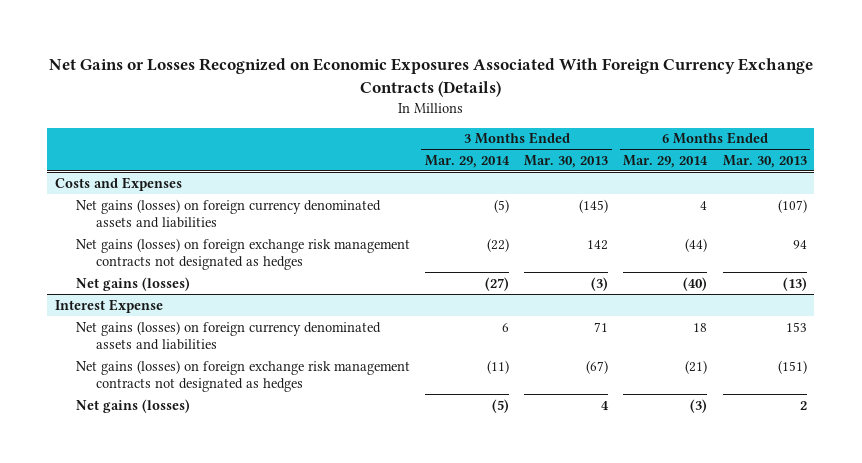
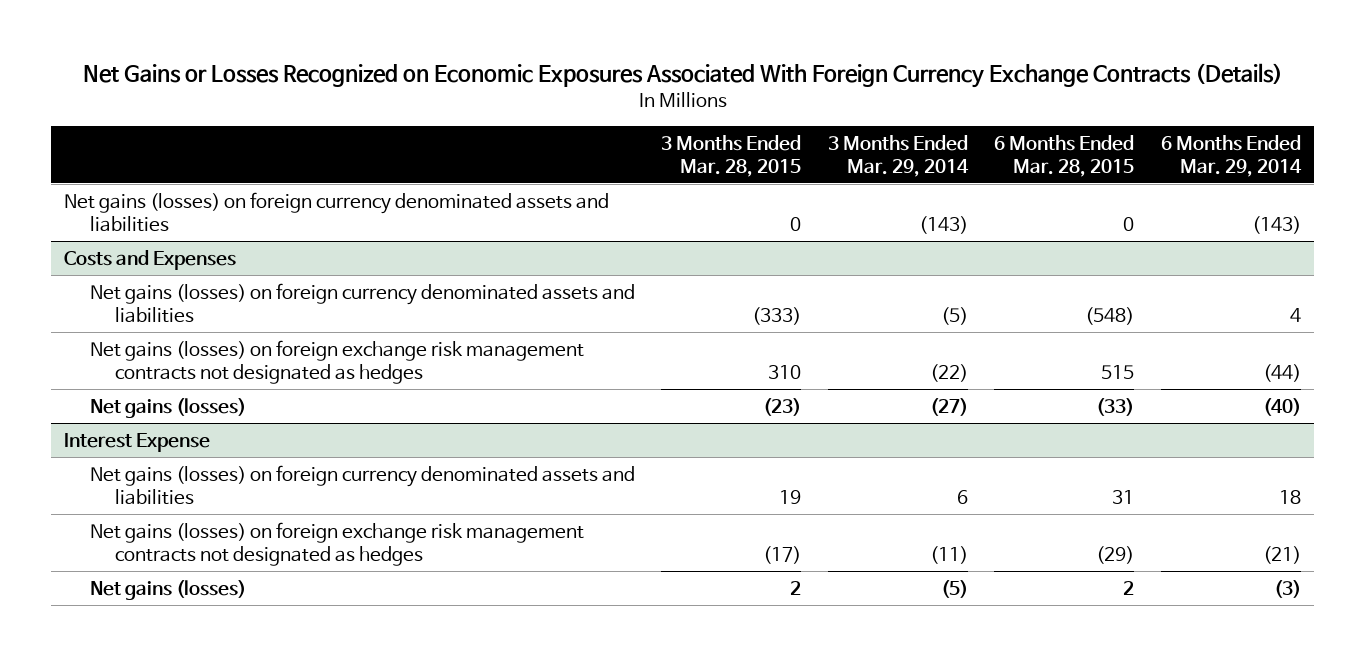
[524,154,609,168] Mar. 30, 2013 -> none
[722,154,807,168] Mar. 30, 2013 -> none
none -> [661,134,802,178] 3 Months Ended Mar. 28, 2015
none -> [994,134,1135,178] 6 Months Ended Mar. 28, 2015
none -> [64,191,610,233] Net gains (losses) on foreign currency denominated assets and liabilities

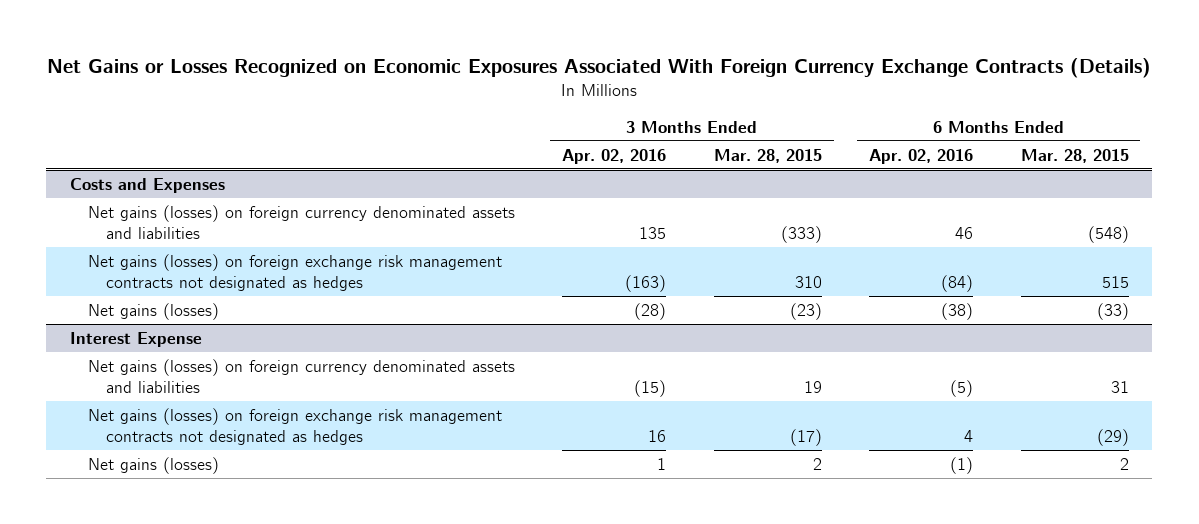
[827,134,969,178] 3 Months Ended Mar. 29, 2014 -> none
[1160,134,1302,178] 6 Months Ended Mar. 29, 2014 -> none
none -> [562,148,667,164] Apr. 02, 2016
none -> [869,148,974,164] Apr. 02, 2016
[64,191,610,233] Net gains (losses) on foreign currency denominated assets and liabilities -> none

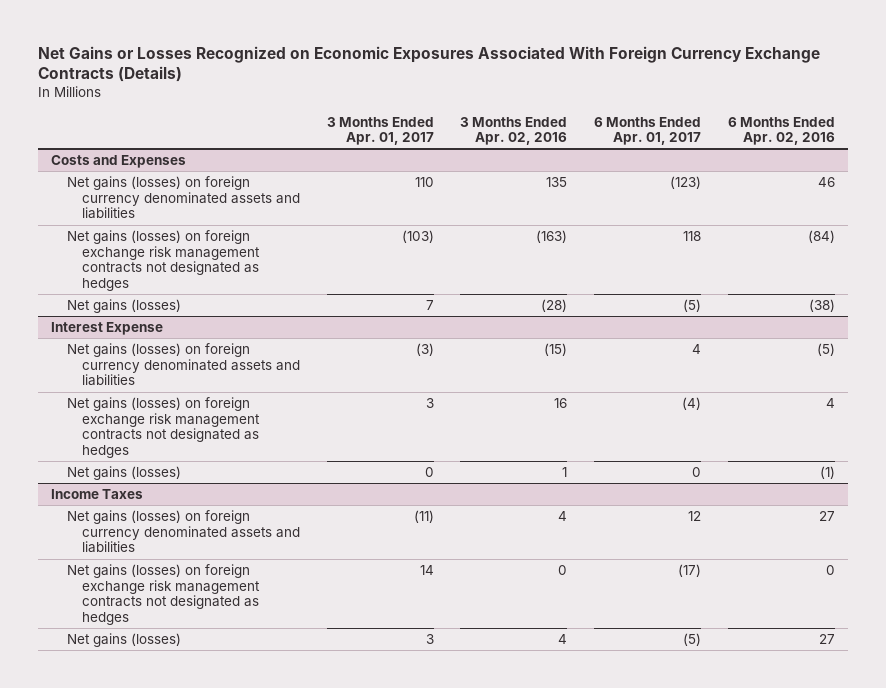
[713,148,822,163] Mar. 28, 2015 -> none
[1020,148,1129,163] Mar. 28, 2015 -> none
none -> [326,116,434,146] 3 Months Ended Apr. 01, 2017
none -> [594,116,702,146] 6 Months Ended Apr. 01, 2017
none -> [51,489,144,500] Income Taxes
none -> [66,510,300,554] Net gains (losses) on foreign currency denominated assets and liabilities
none -> [66,564,260,625] Net gains (losses) on foreign exchange risk management contracts not designated as hedges
none -> [66,633,181,648] Net gains (losses)

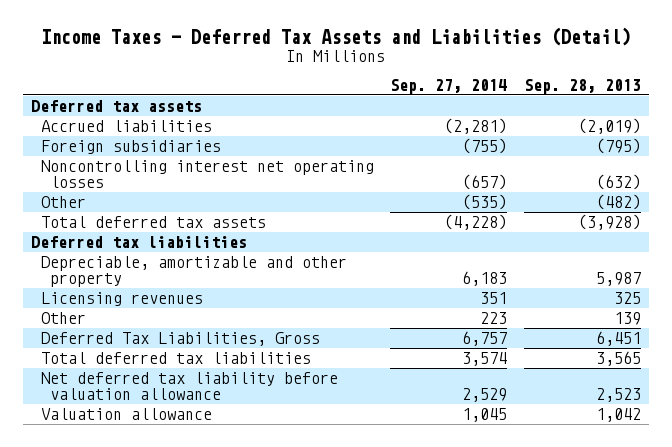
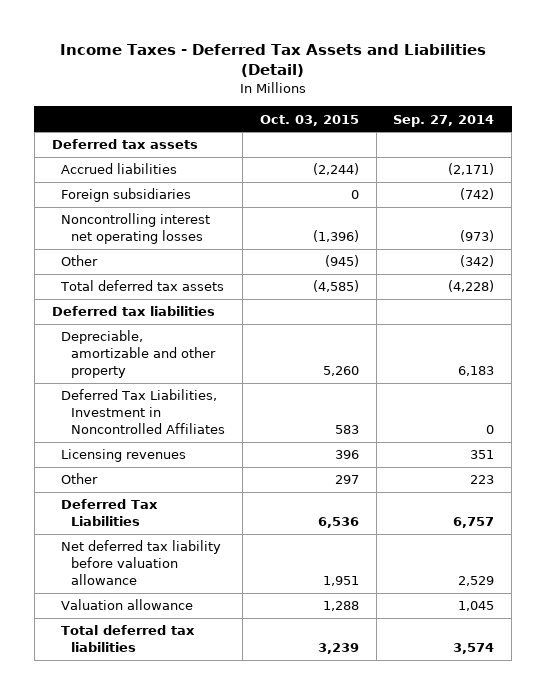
[523,78,641,94] Sep. 28, 2013 -> none
none -> [259,114,359,126] Oct. 03, 2015
[444,118,508,135] (2,281) -> [448,163,495,176] (2,171)
[462,138,508,155] (755) -> [460,188,495,201] (742)
[462,173,508,190] (657) -> [460,230,495,243] (973)
[462,194,508,211] (535) -> [460,255,495,268] (342)
none -> [61,389,226,434] Deferred Tax Liabilities, Investment in Noncontrolled Affiliates
[40,332,320,347] Deferred Tax Liabilities, Gross -> [61,499,159,527] Deferred Tax Liabilities
[40,352,311,365] Total deferred tax liabilities -> [61,625,196,653] Total deferred tax liabilities

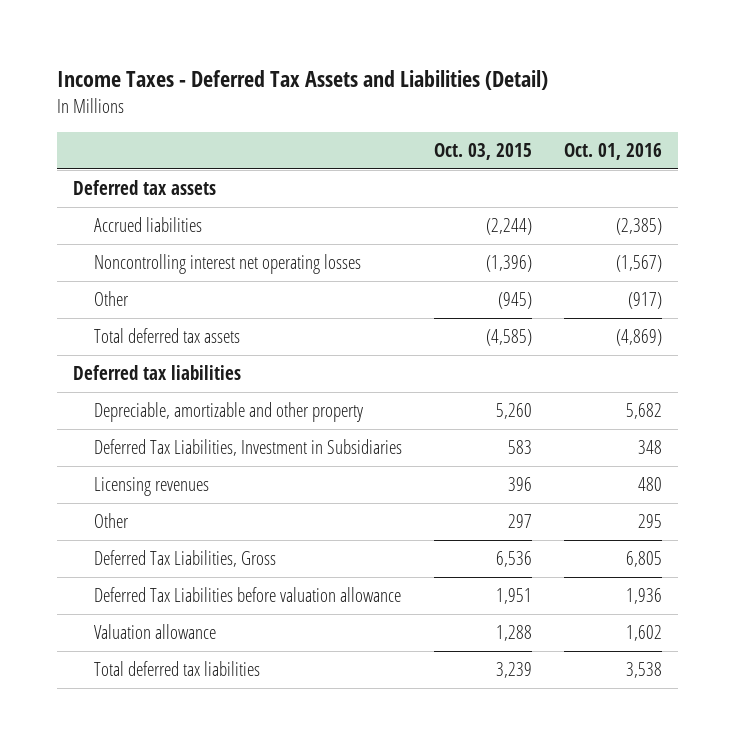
[393,114,495,127] Sep. 27, 2014 -> none
none -> [564,142,663,160] Oct. 01, 2016
[61,188,192,203] Foreign subsidiaries -> none
[61,389,226,434] Deferred Tax Liabilities, Investment in Noncontrolled Affiliates -> [94,439,403,457] Deferred Tax Liabilities, Investment in Subsidiaries
[61,499,159,527] Deferred Tax Liabilities -> [94,550,277,568] Deferred Tax Liabilities, Gross
[61,540,222,585] Net deferred tax liability before valuation allowance -> [94,587,402,603] Deferred Tax Liabilities before valuation allowance

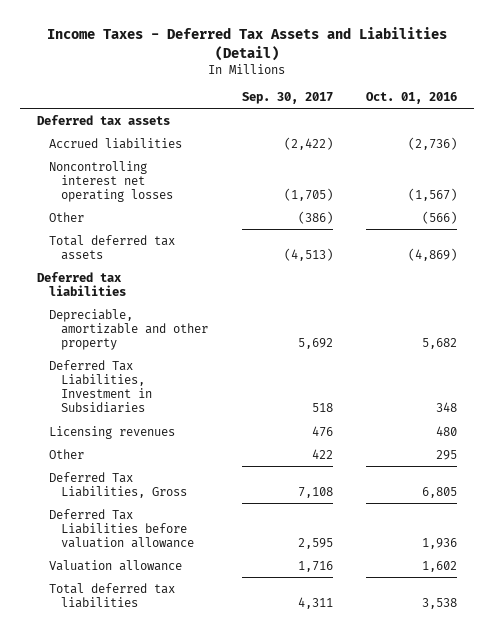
[434,142,533,160] Oct. 03, 2015 -> none
none -> [241,92,333,105] Sep. 30, 2017
[616,218,663,236] (2,385) -> [408,136,458,150] (2,736)
[628,292,663,310] (917) -> [422,210,458,224] (566)

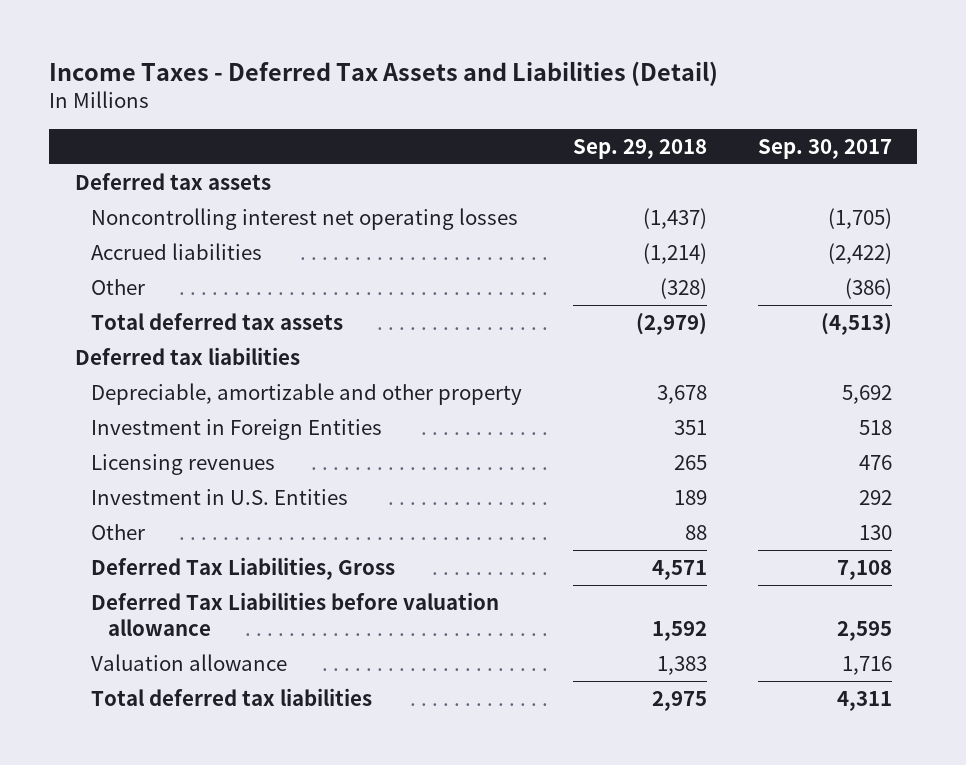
[366,92,458,105] Oct. 01, 2016 -> none
none -> [572,138,707,159] Sep. 29, 2018
[49,137,183,149] Accrued liabilities -> [91,243,263,261] Accrued liabilities
[49,359,153,414] Deferred Tax Liabilities, Investment in Subsidiaries -> [91,419,383,441] Investment in Foreign Entities
none -> [91,489,349,506] Investment in U.S. Entities
[311,448,333,459] 422 -> [858,525,892,541] 130

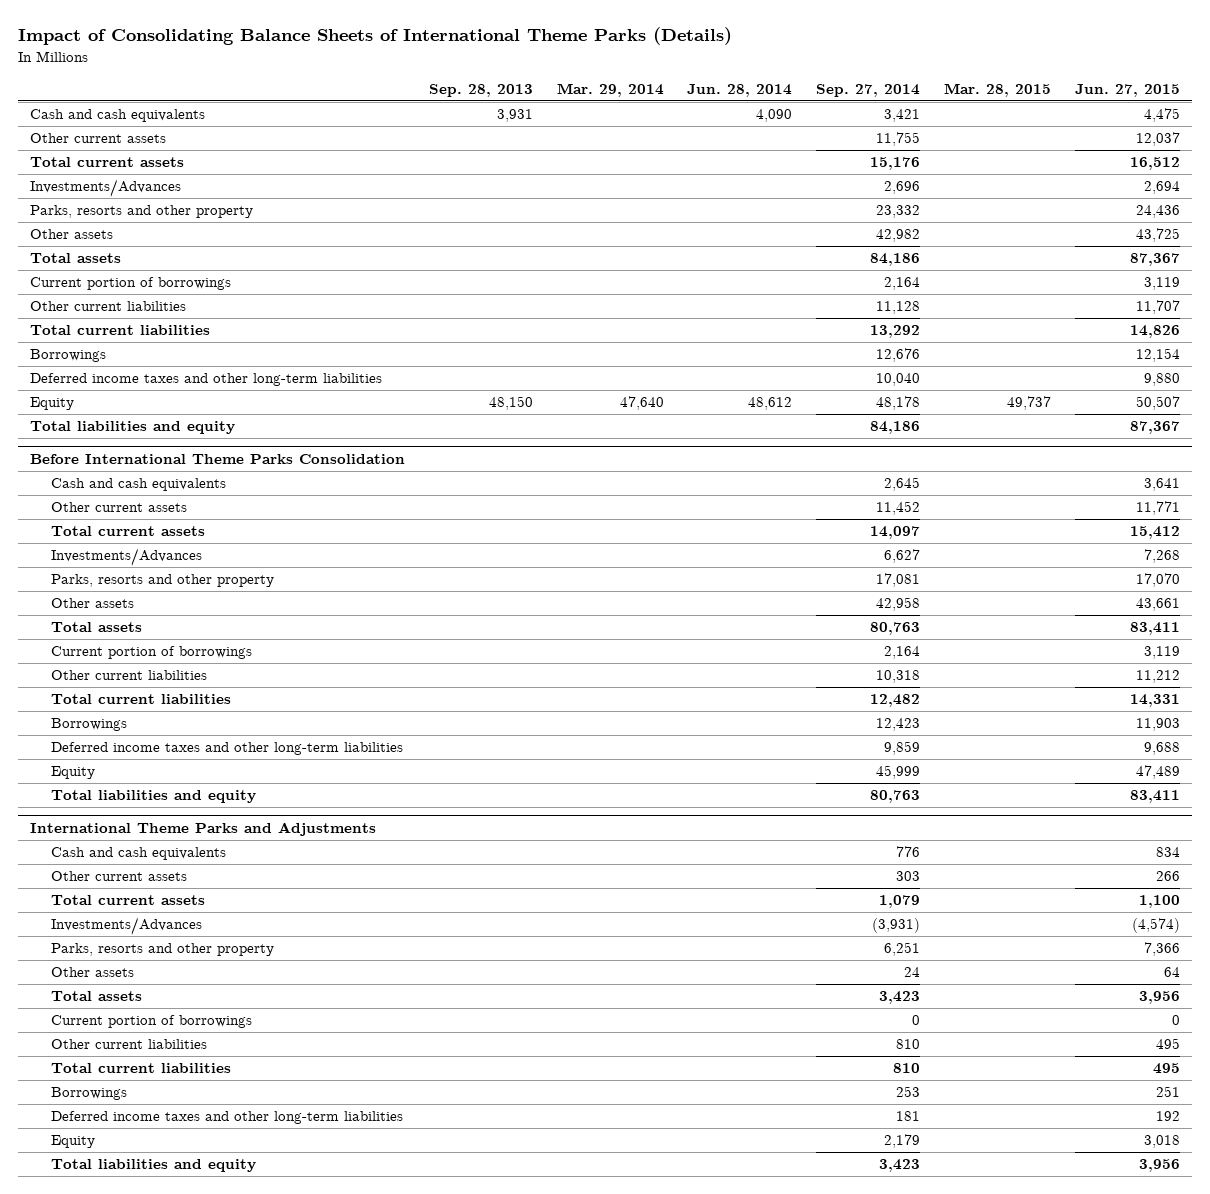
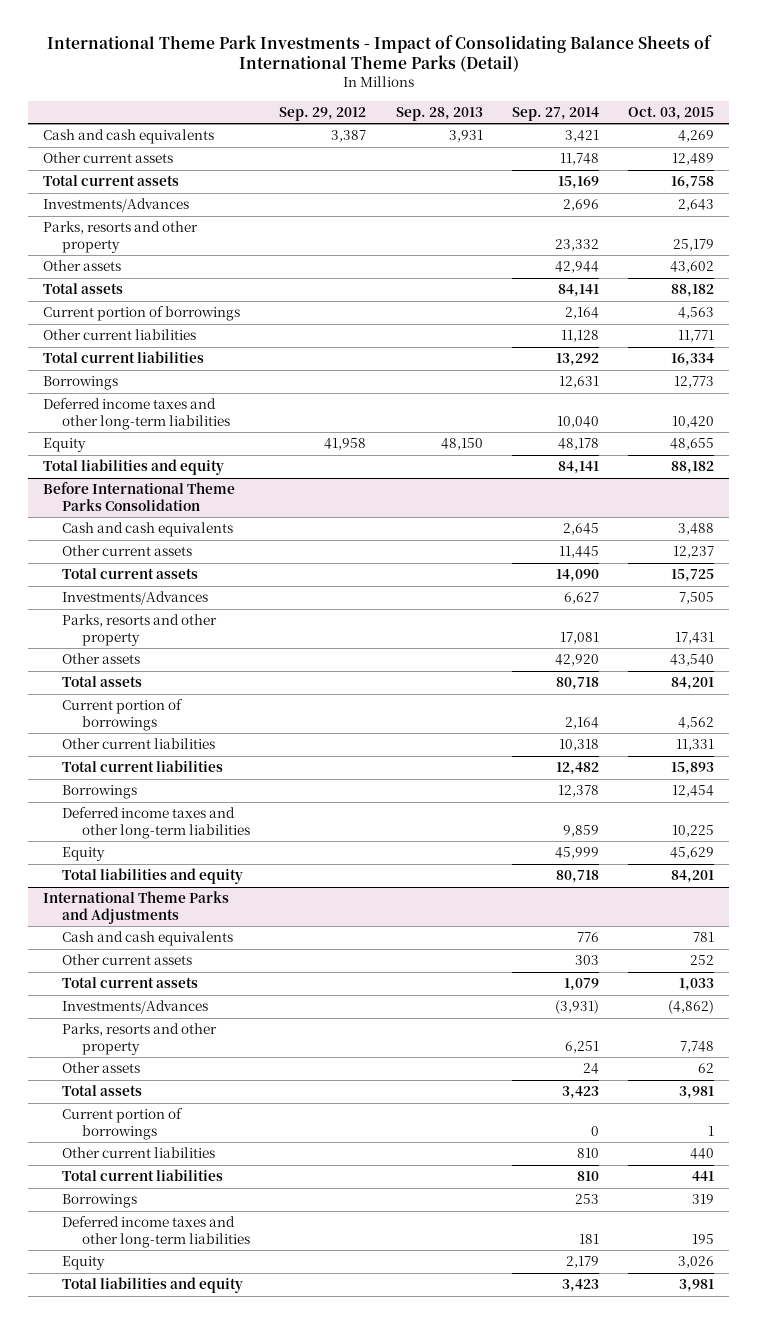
[17,27,732,46] Impact of Consolidating Balance Sheets of International Theme Parks (Details) -> [46,34,712,73] International Theme Park Investments - Impact of Consolidating Balance Sheets of International Theme Parks (Detail)
[556,83,664,98] Mar. 29, 2014 -> none
[687,84,793,98] Jun. 28, 2014 -> none
[944,83,1052,98] Mar. 28, 2015 -> none
[1075,84,1181,98] Jun. 27, 2015 -> none
none -> [279,106,367,121] Sep. 29, 2012
none -> [628,105,715,120] Oct. 03, 2015
[876,132,921,147] 11,755 -> [559,153,599,166] 11,748
[870,157,921,171] 15,176 -> [557,176,599,190] 15,169
[876,229,921,243] 42,982 -> [554,261,599,274] 42,944
[870,253,921,267] 84,186 -> [557,284,599,298] 84,141
[876,348,921,363] 12,676 -> [558,376,599,389] 12,631
[870,421,921,435] 84,186 -> [557,461,599,475] 84,141
[876,501,921,516] 11,452 -> [558,546,599,559] 11,445
[870,526,921,540] 14,097 -> [555,569,599,583] 14,090
[876,597,921,612] 42,958 -> [554,654,599,667] 42,920
[870,622,921,636] 80,763 -> [555,677,599,691] 80,718
[876,718,921,732] 12,423 -> [557,785,599,798] 12,378
[870,790,921,804] 80,763 -> [555,870,599,884] 80,718

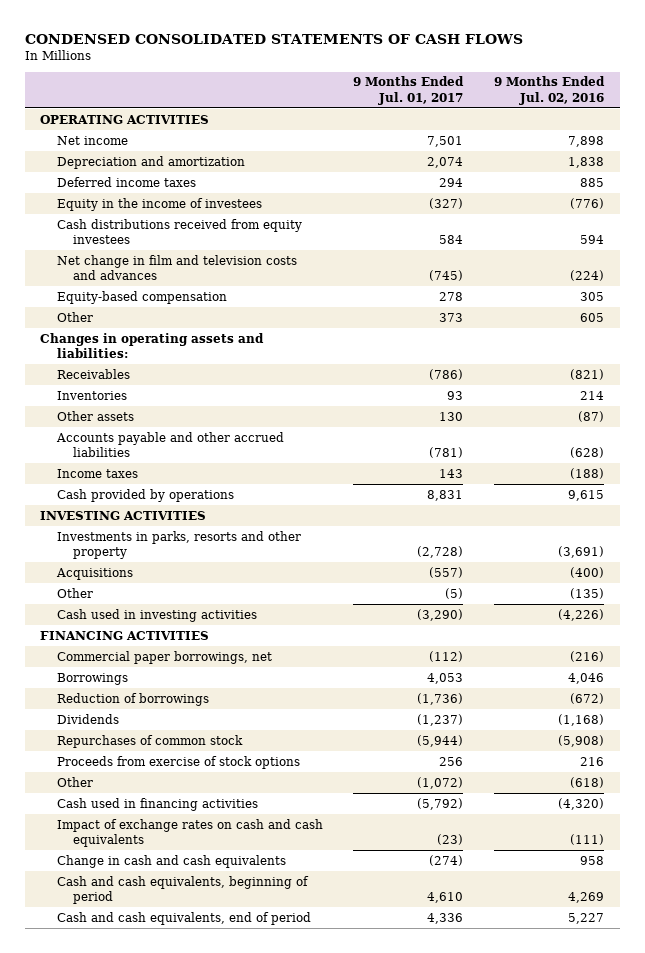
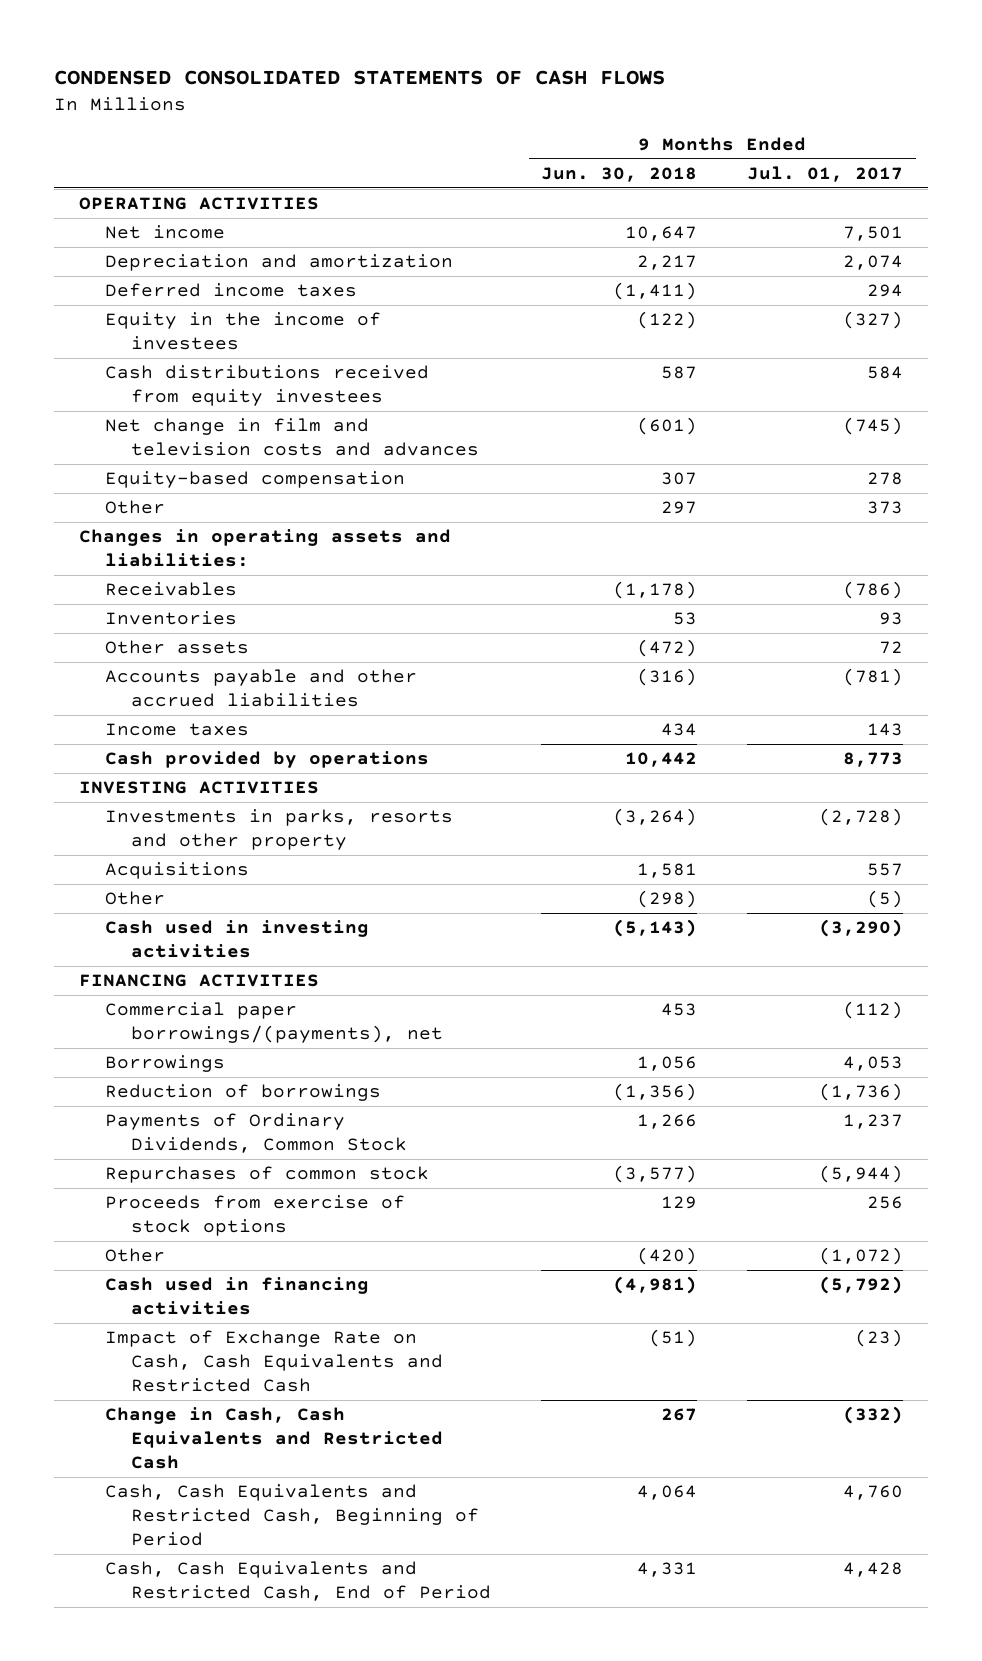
[494,76,606,105] 9 Months Ended Jul. 02, 2016 -> none
none -> [541,166,698,182] Jun. 30, 2018
[439,411,464,421] 130 -> [879,641,904,655] 72
[427,489,464,501] 8,831 -> [843,752,904,768] 8,773
[429,566,464,578] (557) -> [867,863,904,877] 557
[56,650,272,664] Commercial paper borrowings, net -> [105,1002,444,1044] Commercial paper borrowings/(payments), net
[56,713,119,724] Dividends -> none
none -> [105,1113,408,1154] Payments of Ordinary Dividends, Common Stock
[56,818,323,848] Impact of exchange rates on cash and cash equivalents -> [105,1330,444,1392] Impact of Exchange Rate on Cash, Cash Equivalents and Restricted Cash
[56,854,286,868] Change in cash and cash equivalents -> [105,1407,444,1469] Change in Cash, Cash Equivalents and Restricted Cash
[429,854,464,866] (274) -> [843,1406,904,1425] (332)
[56,875,309,905] Cash and cash equivalents, beginning of period -> [105,1484,480,1546] Cash, Cash Equivalents and Restricted Cash, Beginning of Period
[427,892,464,904] 4,610 -> [843,1485,904,1501] 4,760
[56,911,311,925] Cash and cash equivalents, end of period -> [105,1561,492,1602] Cash, Cash Equivalents and Restricted Cash, End of Period
[427,912,464,924] 4,336 -> [843,1562,904,1578] 4,428

